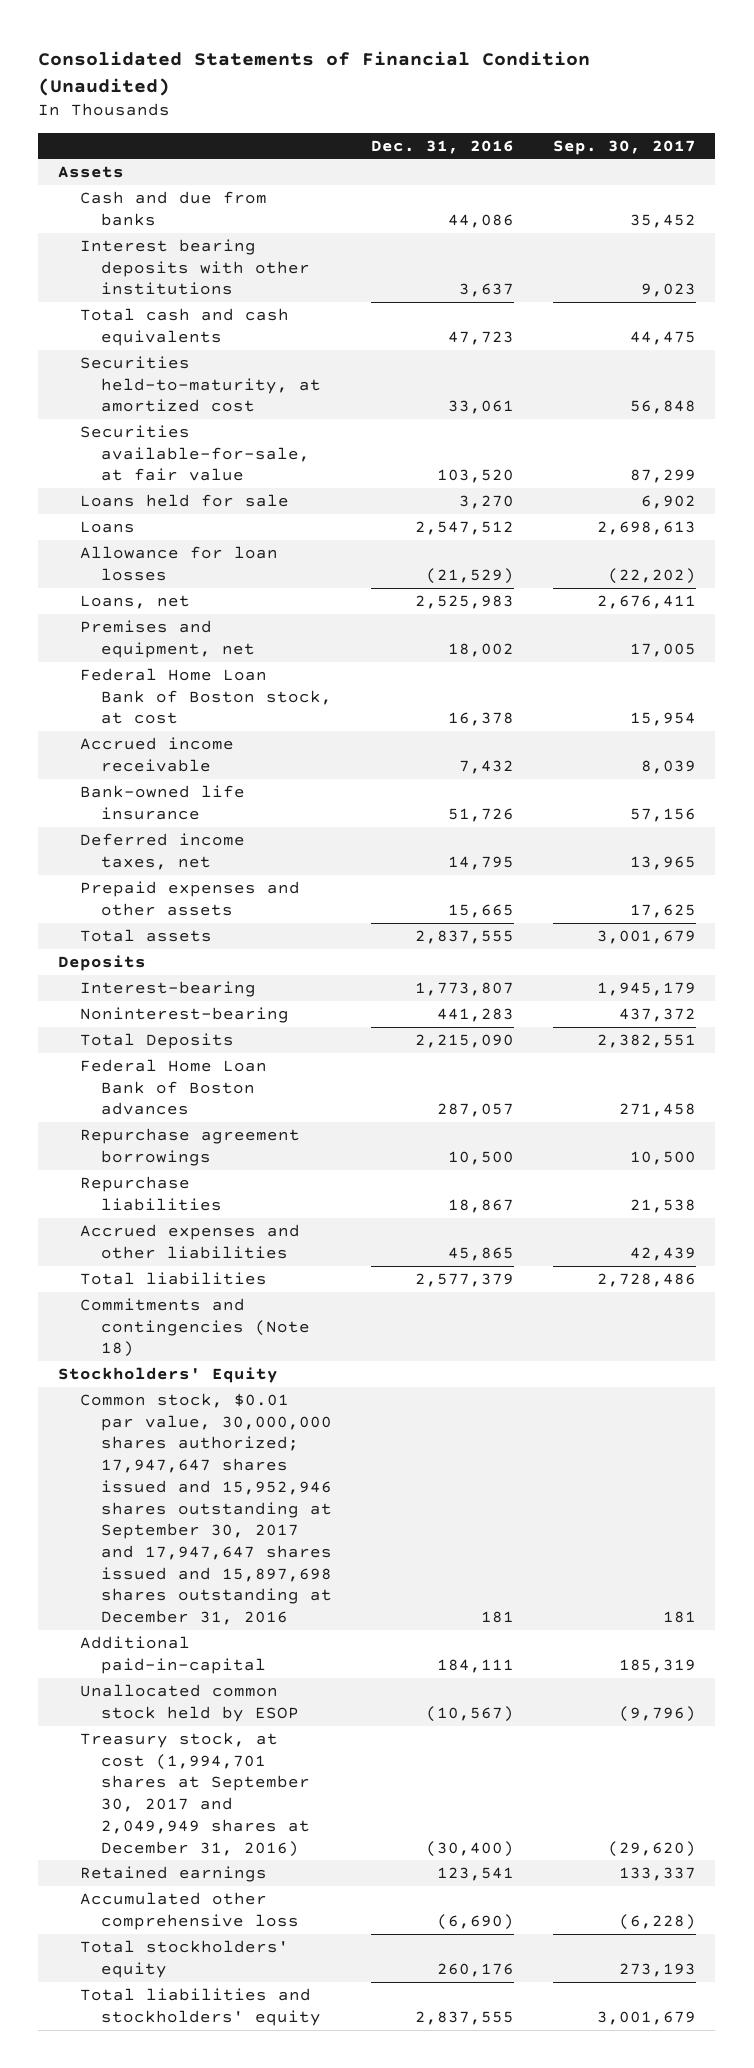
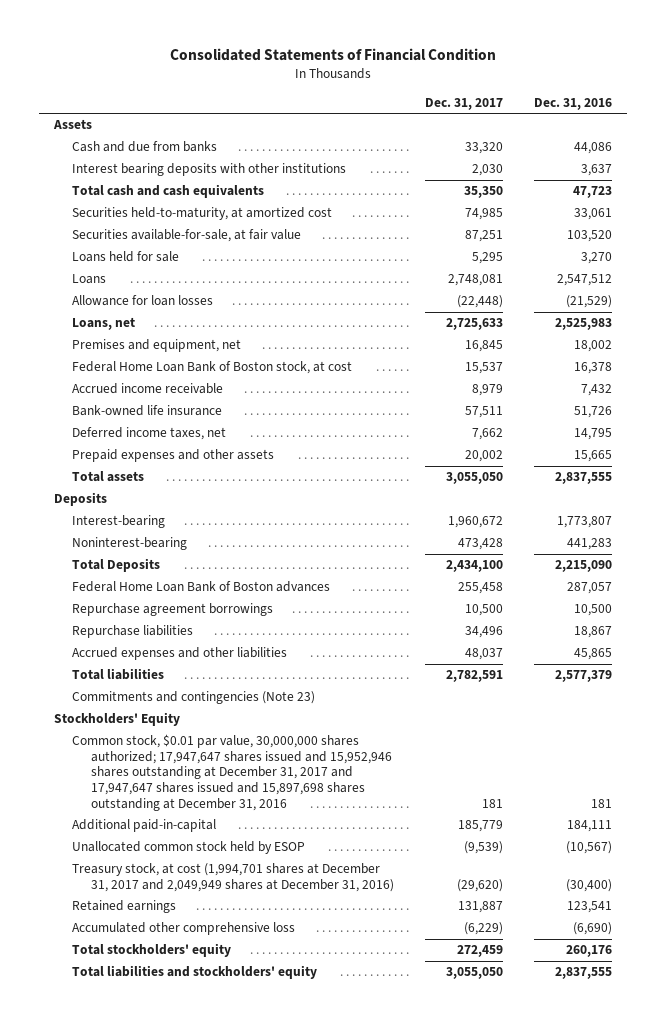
[38,51,591,96] Consolidated Statements of Financial Condition (Unaudited) -> [170,47,497,61] Consolidated Statements of Financial Condition
[552,139,696,155] Sep. 30, 2017 -> none
none -> [424,97,503,110] Dec. 31, 2017
[79,1298,311,1358] Commitments and contingencies (Note 18) -> [72,691,316,705] Commitments and contingencies (Note 23)
[79,1393,333,1626] Common stock, $0.01 par value, 30,000,000 shares authorized; 17,947,647 shares issued and 15,952,946 shares outstanding at September 30, 2017 and 17,947,647 shares issued and 15,897,698 shares outstanding at December 31, 2016 -> [72,734,392,811] Common stock, $0.01 par value, 30,000,000 shares authorized; 17,947,647 shares issued and 15,952,946 shares outstanding at December 31, 2017 and 17,947,647 shares issued and 15,897,698 shares outstanding at December 31, 2016
[79,1732,311,1857] Treasury stock, at cost (1,994,701 shares at September 30, 2017 and 2,049,949 shares at December 31, 2016) -> [72,863,394,892] Treasury stock, at cost (1,994,701 shares at December 31, 2017 and 2,049,949 shares at December 31, 2016)

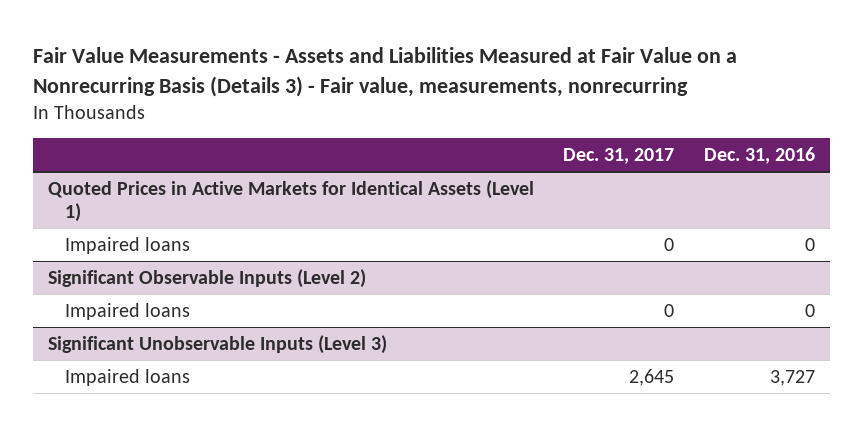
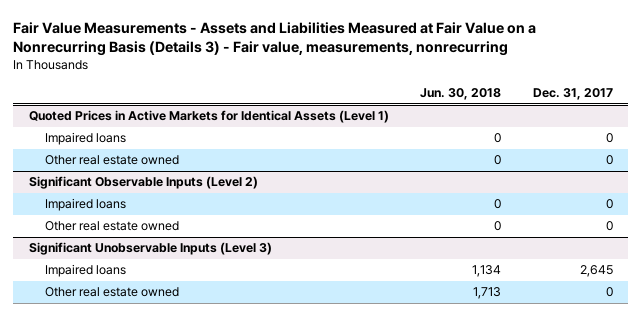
[703,146,815,164] Dec. 31, 2016 -> none
none -> [420,88,502,101] Jun. 30, 2018
none -> [45,155,180,166] Other real estate owned
none -> [45,221,180,232] Other real estate owned
none -> [45,287,180,298] Other real estate owned

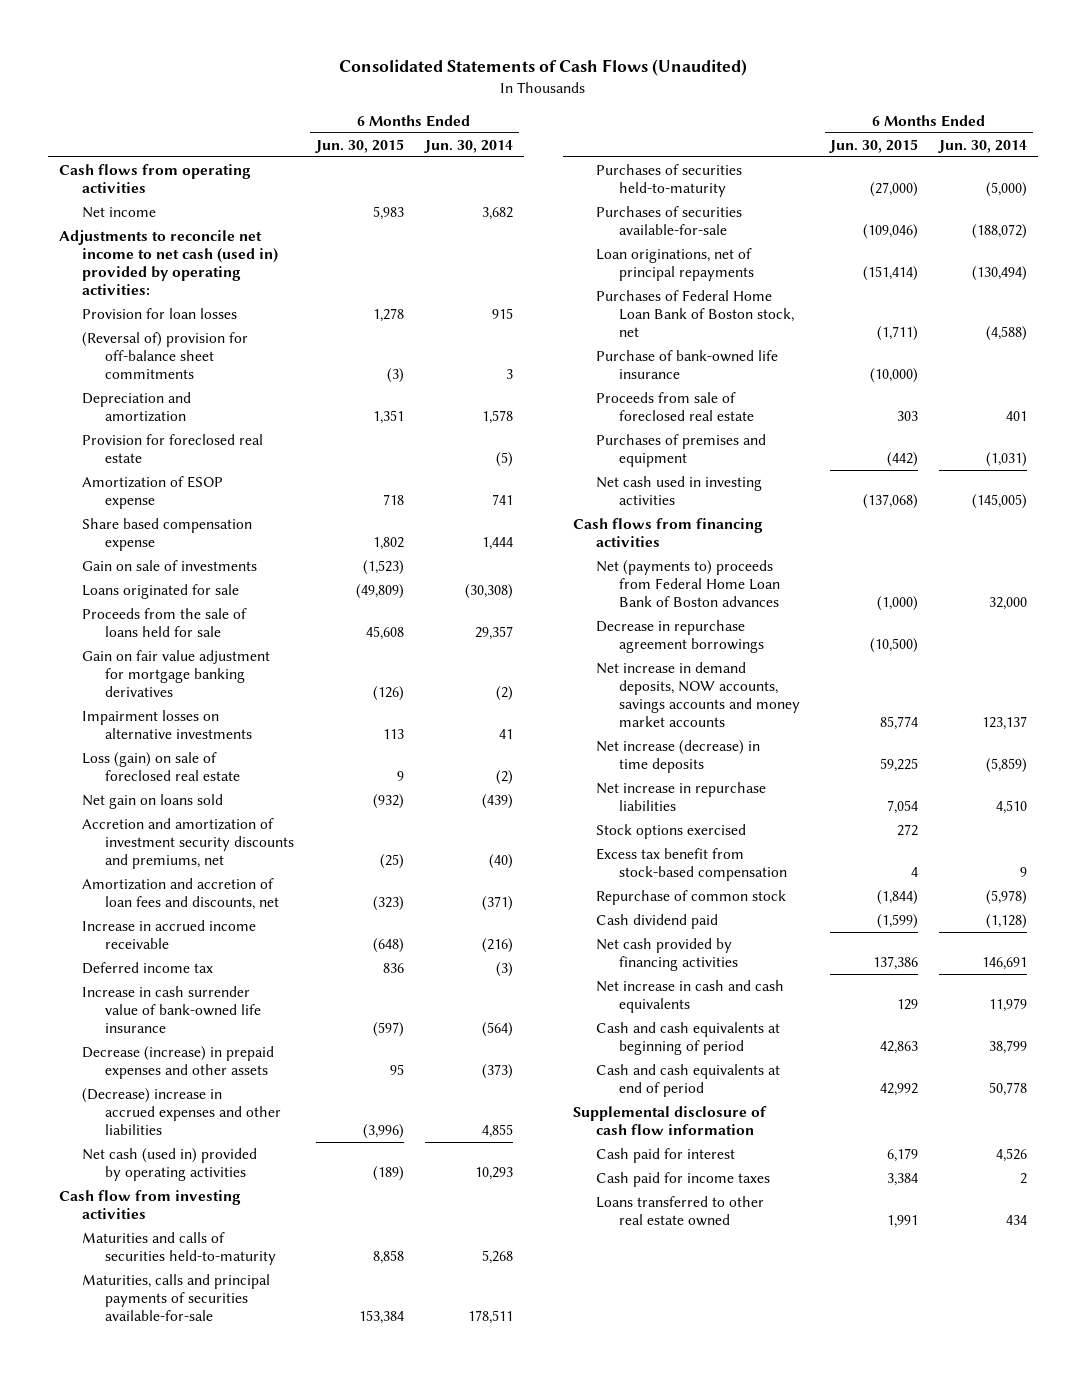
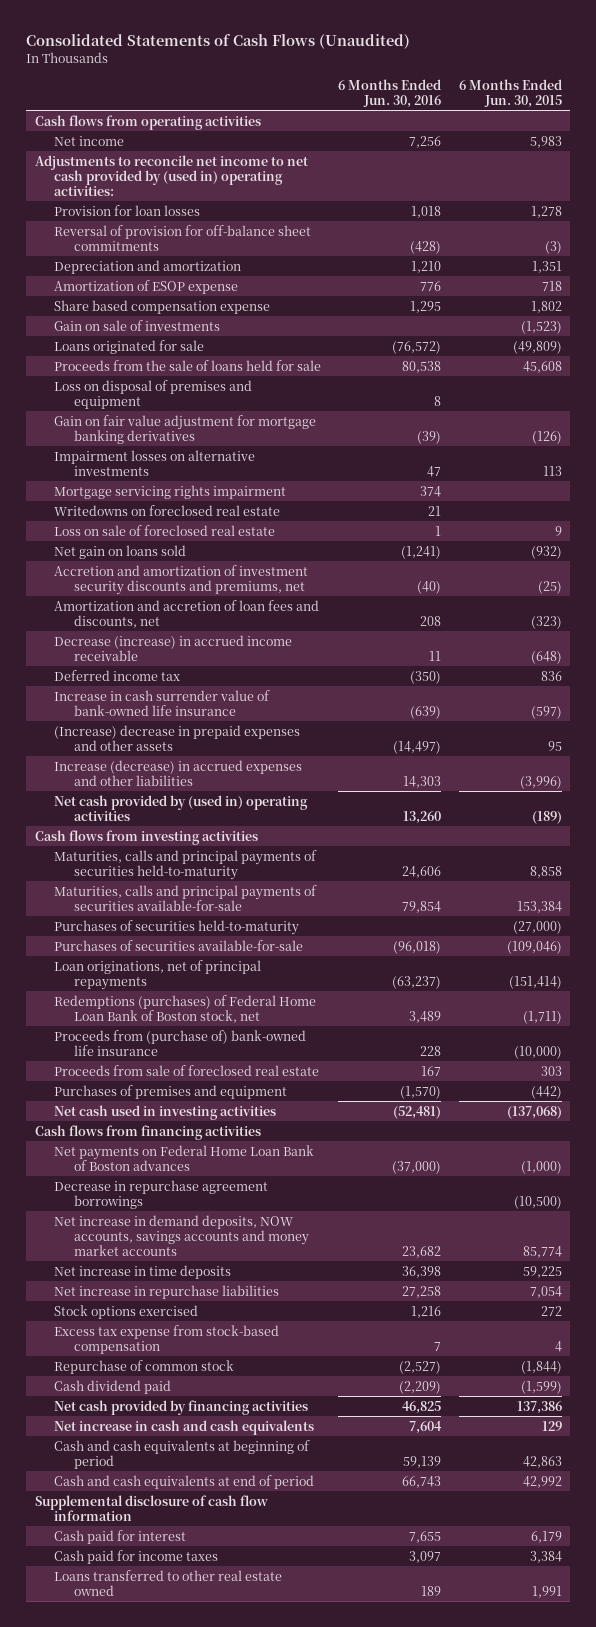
[424,139,514,153] Jun. 30, 2014 -> none
none -> [338,78,442,108] 6 Months Ended Jun. 30, 2016
[59,230,279,296] Adjustments to reconcile net income to net cash (used in) provided by operating activities: -> [34,154,308,196] Adjustments to reconcile net income to net cash provided by (used in) operating activities:
[82,332,249,380] (Reversal of) provision for off-balance sheet commitments -> [54,224,312,251] Reversal of provision for off-balance sheet commitments
[82,434,264,464] Provision for foreclosed real estate -> none
none -> [54,379,253,409] Loss on disposal of premises and equipment
none -> [54,484,287,499] Mortgage servicing rights impairment
none -> [54,504,281,516] Writedowns on foreclosed real estate
[82,752,241,782] Loss (gain) on sale of foreclosed real estate -> [54,524,276,536] Loss on sale of foreclosed real estate
[82,920,257,950] Increase in accrued income receivable -> [54,634,293,661] Decrease (increase) in accrued income receivable
[82,1046,275,1080] Decrease (increase) in prepaid expenses and other assets -> [54,724,301,751] (Increase) decrease in prepaid expenses and other assets
[82,1088,282,1136] (Decrease) increase in accrued expenses and other liabilities -> [54,759,303,786] Increase (decrease) in accrued expenses and other liabilities
[82,1148,258,1182] Net cash (used in) provided by operating activities -> [54,794,309,821] Net cash provided by (used in) operating activities
[59,1190,242,1220] Cash flow from investing activities -> [34,829,258,845] Cash flows from investing activities
[82,1232,277,1266] Maturities and calls of securities held-to-maturity -> [54,849,318,880] Maturities, calls and principal payments of securities held-to-maturity
[596,290,795,338] Purchases of Federal Home Loan Bank of Boston stock, net -> [54,994,317,1023] Redemptions (purchases) of Federal Home Loan Bank of Boston stock, net
[596,350,779,380] Purchase of bank-owned life insurance -> [54,1029,307,1056] Proceeds from (purchase of) bank-owned life insurance
[596,560,781,608] Net (payments to) proceeds from Federal Home Loan Bank of Boston advances -> [54,1144,315,1171] Net payments on Federal Home Loan Bank of Boston advances
[596,740,761,774] Net increase (decrease) in time deposits -> [54,1264,232,1279] Net increase in time deposits
[596,848,788,882] Excess tax benefit from stock-based compensation -> [54,1324,280,1354] Excess tax expense from stock-based compensation

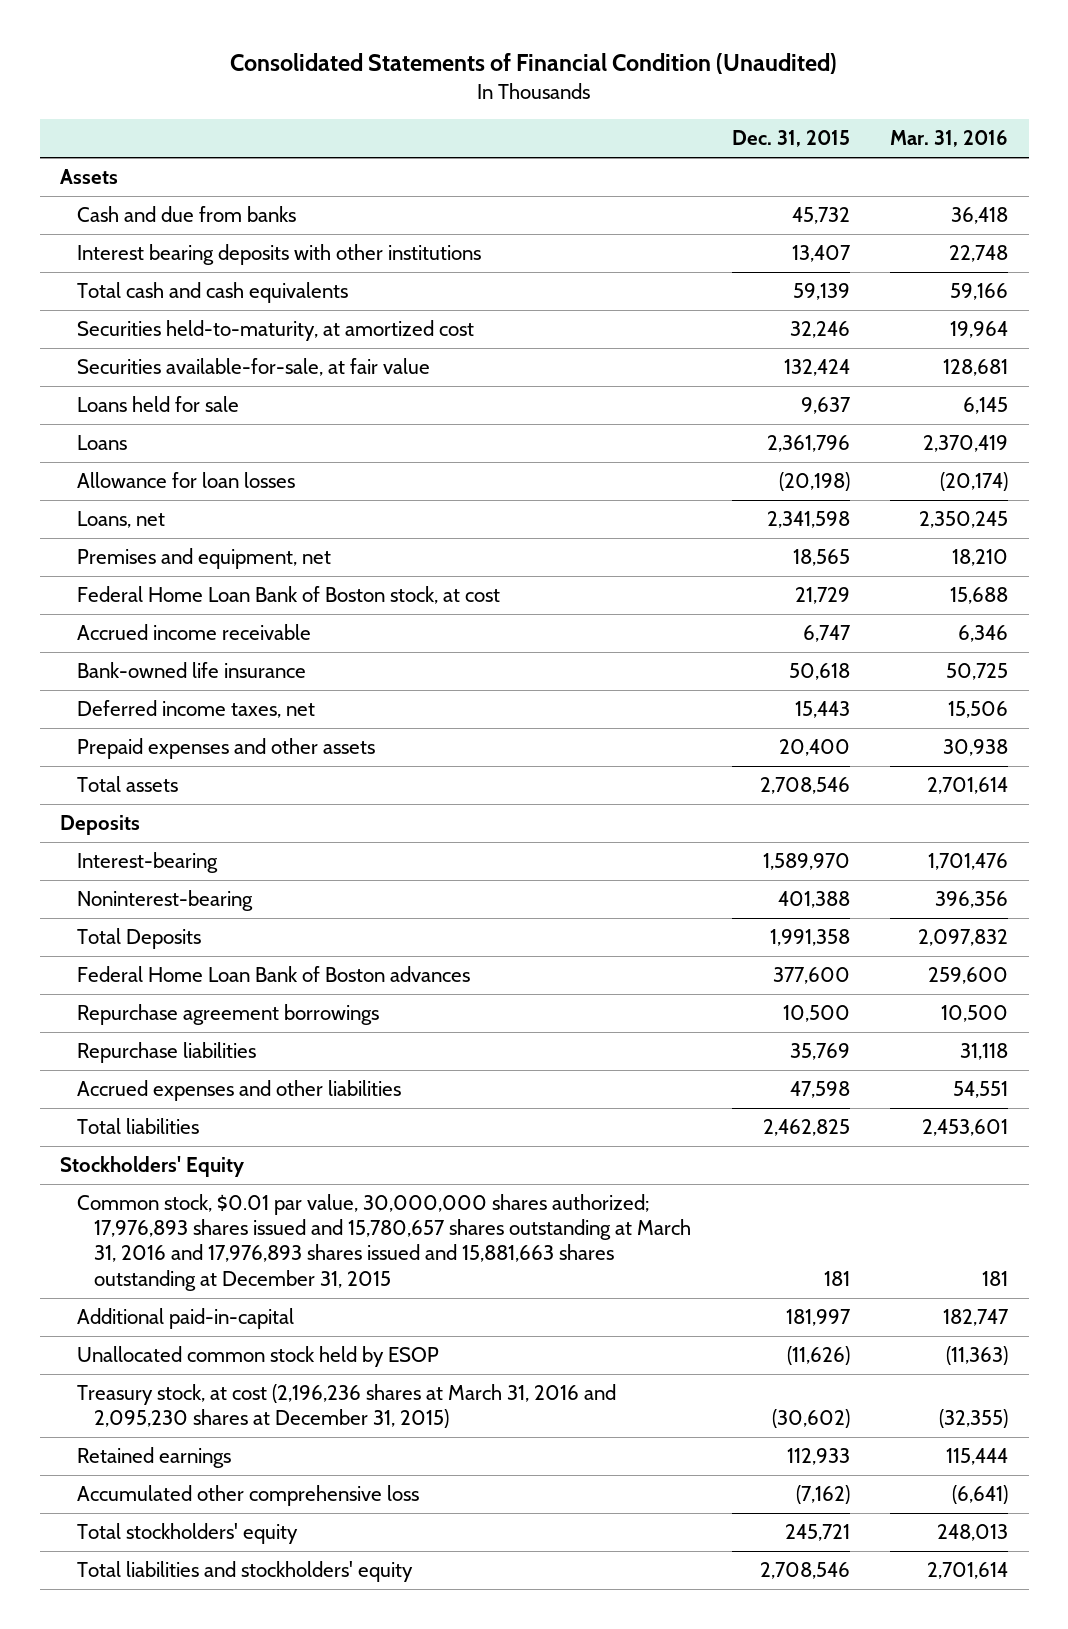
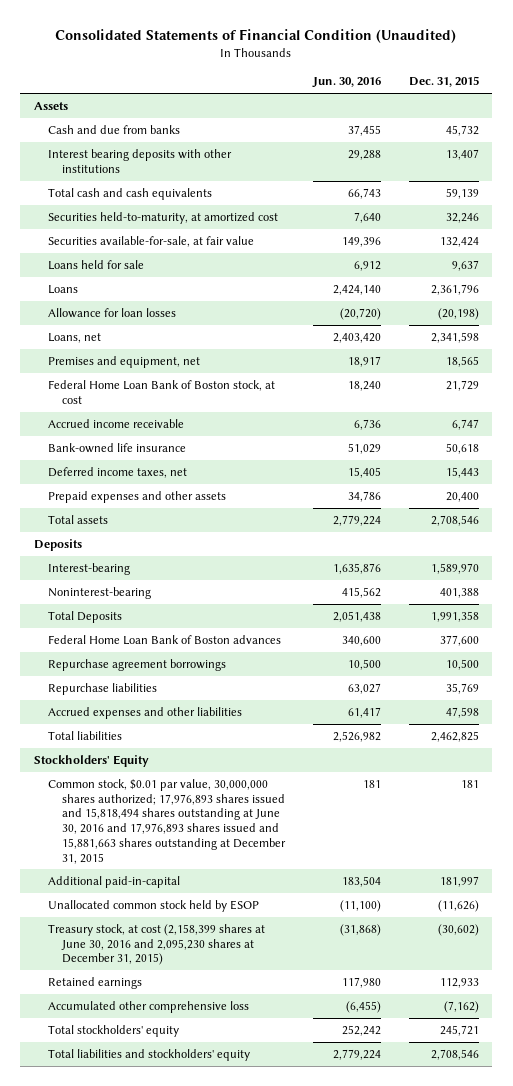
[890,130,1009,148] Mar. 31, 2016 -> none
none -> [311,77,381,89] Jun. 30, 2016
[76,1194,691,1291] Common stock, $0.01 par value, 30,000,000 shares authorized; 17,976,893 shares issued and 15,780,657 shares outstanding at March 31, 2016 and 17,976,893 shares issued and 15,881,663 shares outstanding at December 31, 2015 -> [48,779,287,864] Common stock, $0.01 par value, 30,000,000 shares authorized; 17,976,893 shares issued and 15,818,494 shares outstanding at June 30, 2016 and 17,976,893 shares issued and 15,881,663 shares outstanding at December 31, 2015
[76,1384,616,1429] Treasury stock, at cost (2,196,236 shares at March 31, 2016 and 2,095,230 shares at December 31, 2015) -> [48,924,266,966] Treasury stock, at cost (2,158,399 shares at June 30, 2016 and 2,095,230 shares at December 31, 2015)

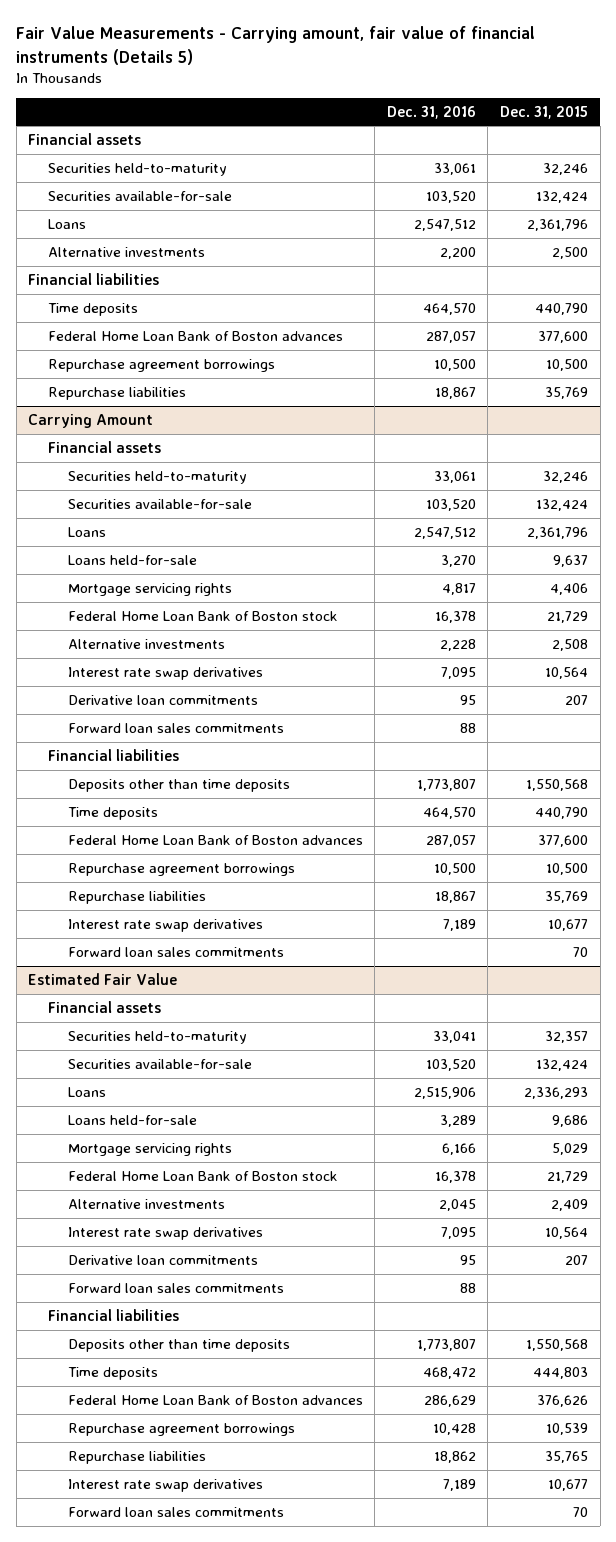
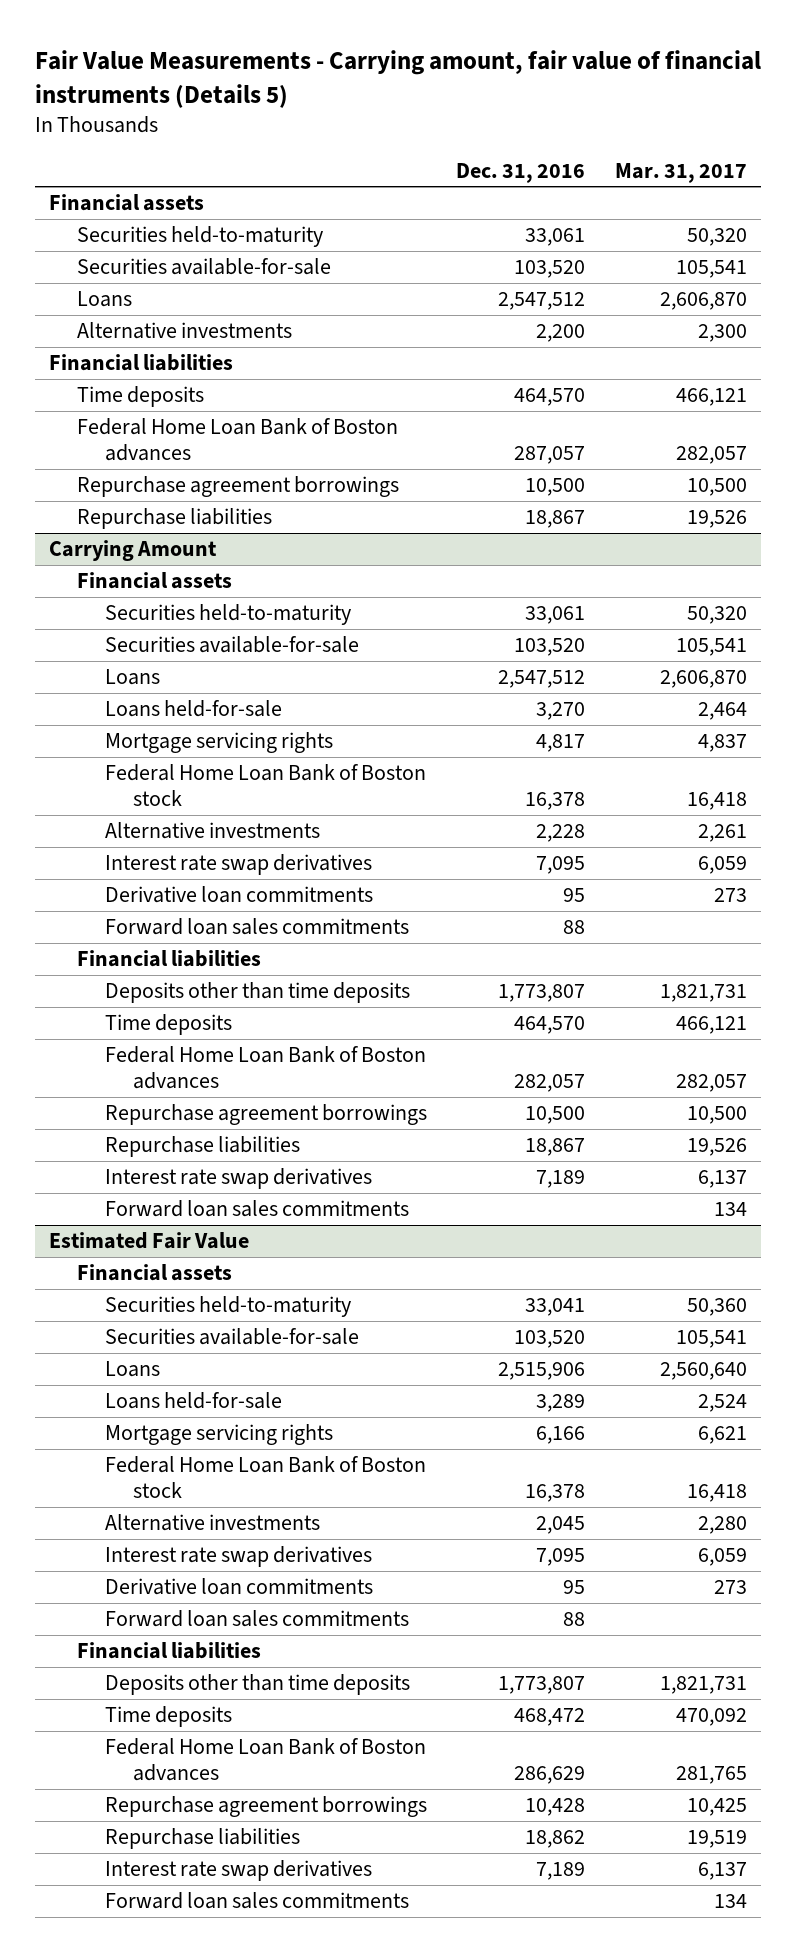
[499,105,588,119] Dec. 31, 2015 -> none
none -> [614,162,747,183] Mar. 31, 2017
[425,834,476,847] 287,057 -> [514,1073,586,1092] 282,057

